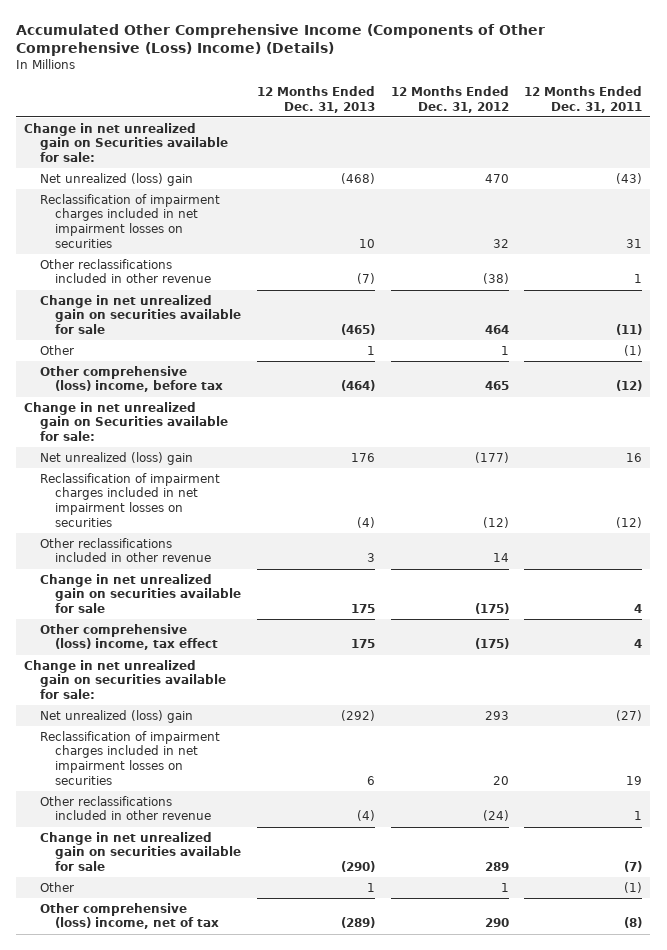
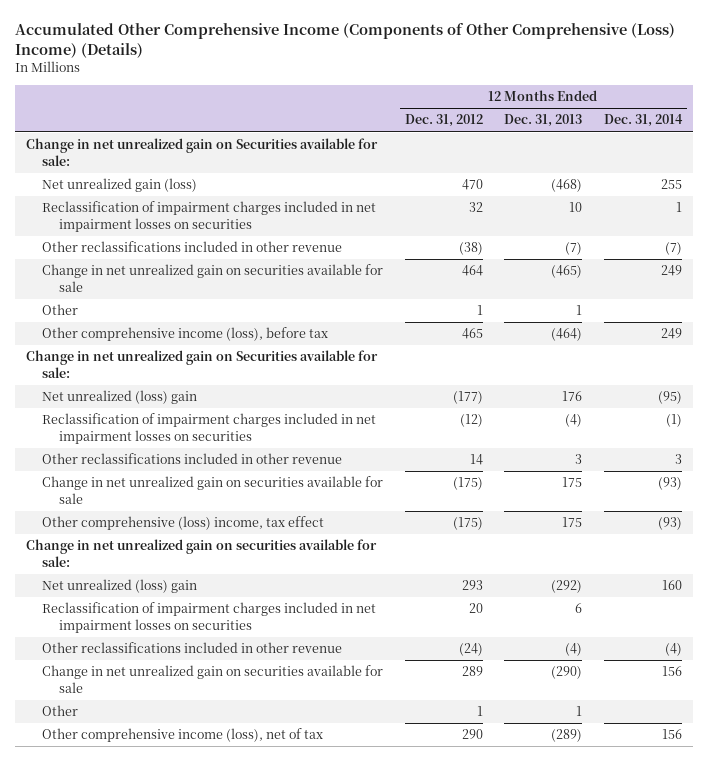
[524,85,643,113] 12 Months Ended Dec. 31, 2011 -> none
none -> [603,114,683,128] Dec. 31, 2014
[39,172,193,186] Net unrealized (loss) gain -> [42,178,198,193] Net unrealized gain (loss)
[39,365,223,393] Other comprehensive (loss) income, before tax -> [42,327,329,342] Other comprehensive income (loss), before tax
[39,902,219,930] Other comprehensive (loss) income, net of tax -> [42,728,324,743] Other comprehensive income (loss), net of tax

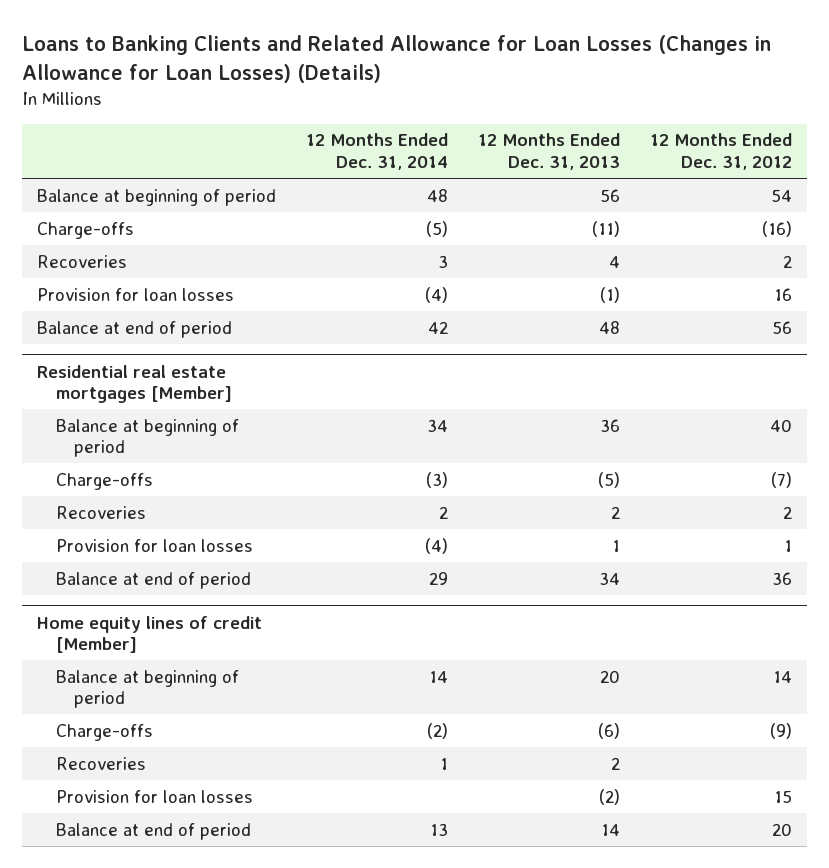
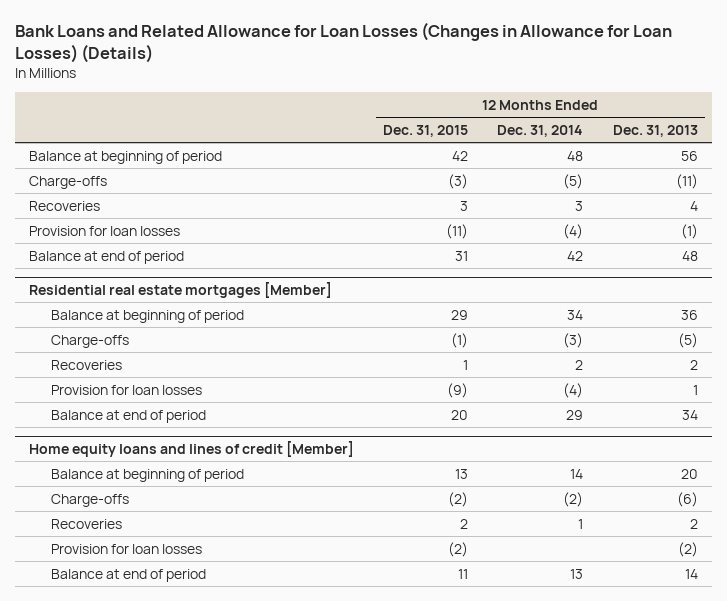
[21,34,771,83] Loans to Banking Clients and Related Allowance for Loan Losses (Changes in Allowance for Loan Losses) (Details) -> [14,21,672,63] Bank Loans and Related Allowance for Loan Losses (Changes in Allowance for Loan Losses) (Details)
[650,133,793,171] 12 Months Ended Dec. 31, 2012 -> none
none -> [383,124,469,137] Dec. 31, 2015
[36,615,262,654] Home equity lines of credit [Member] -> [29,440,355,457] Home equity loans and lines of credit [Member]

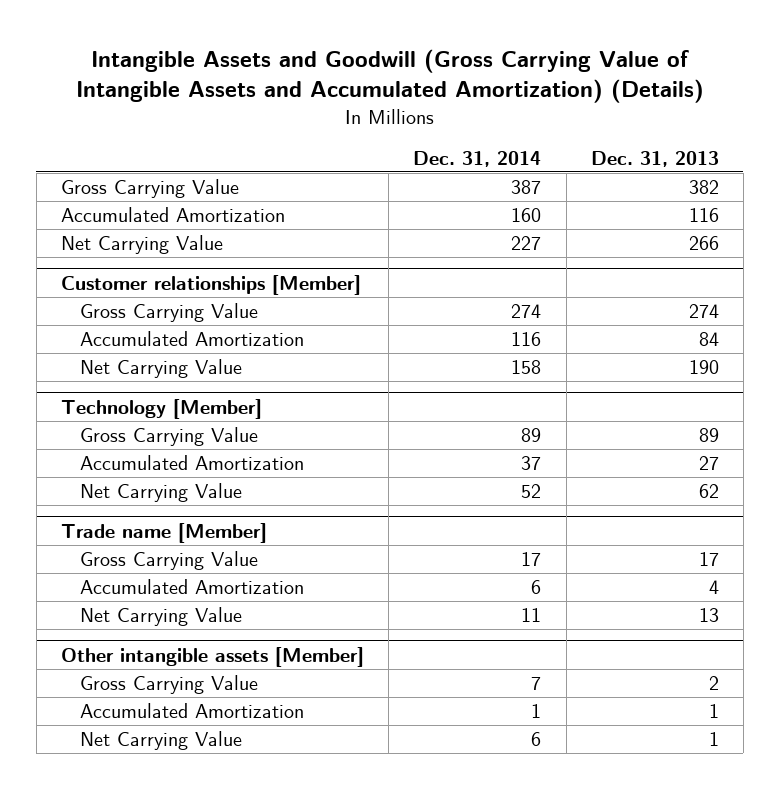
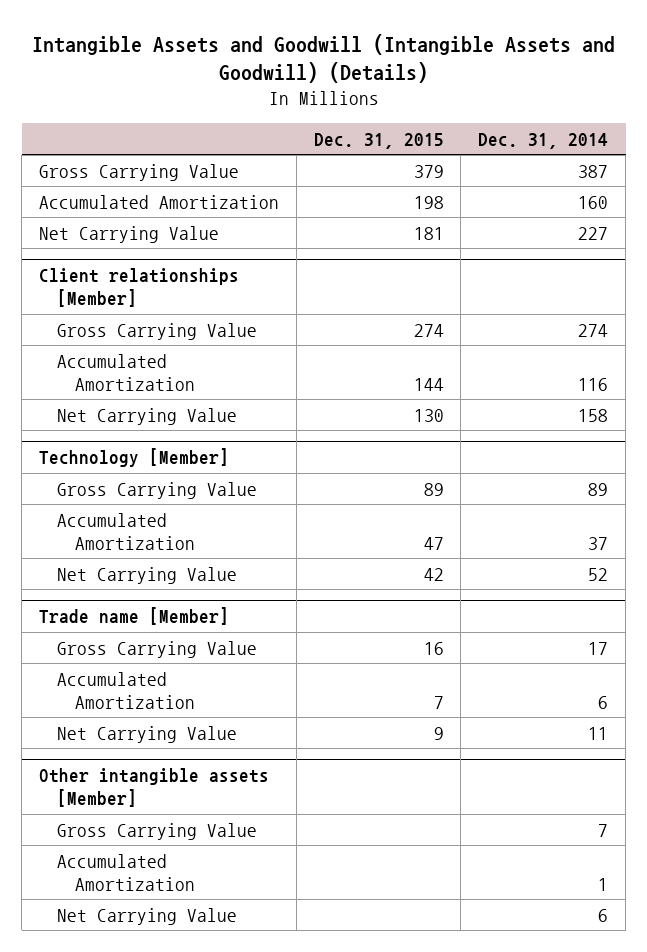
[75,48,704,104] Intangible Assets and Goodwill (Gross Carrying Value of Intangible Assets and Accumulated Amortization) (Details) -> [31,33,615,84] Intangible Assets and Goodwill (Intangible Assets and Goodwill) (Details)
[590,150,719,167] Dec. 31, 2013 -> none
none -> [313,132,444,149] Dec. 31, 2015
[61,274,362,295] Customer relationships [Member] -> [39,268,240,308] Client relationships [Member]

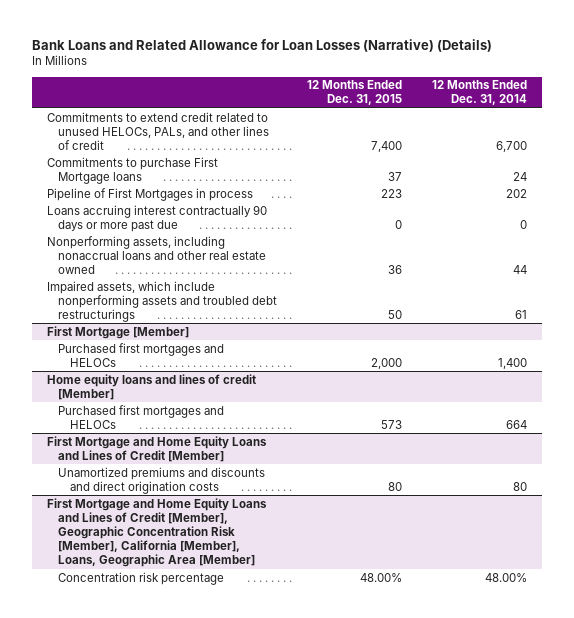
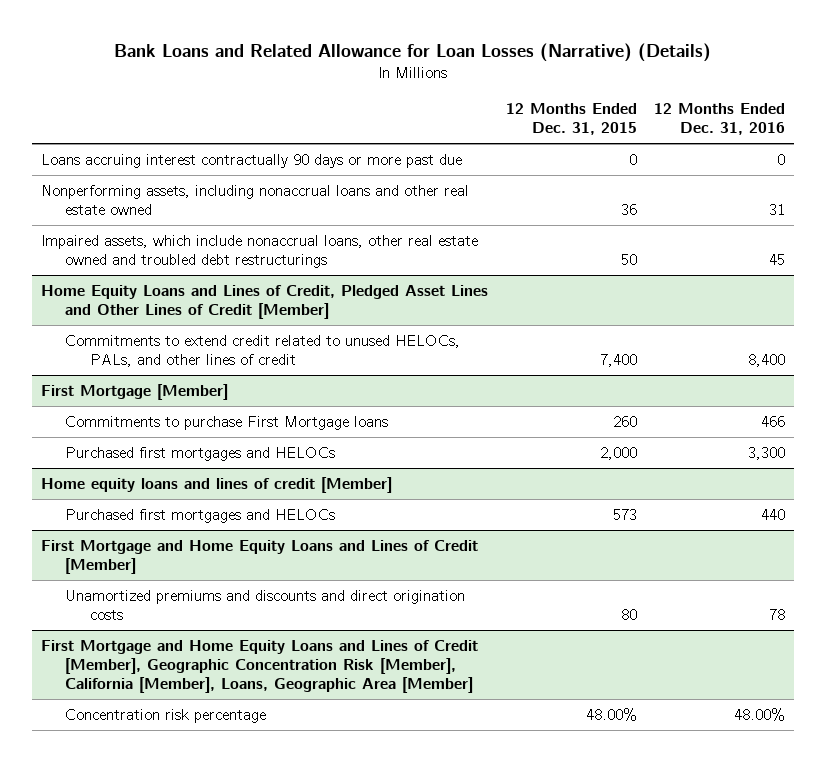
[431,80,527,106] 12 Months Ended Dec. 31, 2014 -> none
none -> [654,103,786,136] 12 Months Ended Dec. 31, 2016
[46,111,270,150] Commitments to extend credit related to unused HELOCs, PALs, and other lines of credit -> none
[46,156,218,184] Commitments to purchase First Mortgage loans -> none
[46,187,253,201] Pipeline of First Mortgages in process -> none
[46,280,278,322] Impaired assets, which include nonperforming assets and troubled debt restructurings -> [41,234,479,268] Impaired assets, which include nonaccrual loans, other real estate owned and troubled debt restructurings
none -> [41,284,489,319] Home Equity Loans and Lines of Credit, Pledged Asset Lines and Other Lines of Credit [Member]
none -> [65,334,461,367] Commitments to extend credit related to unused HELOCs, PALs, and other lines of credit
none -> [65,415,389,430] Commitments to purchase First Mortgage loans

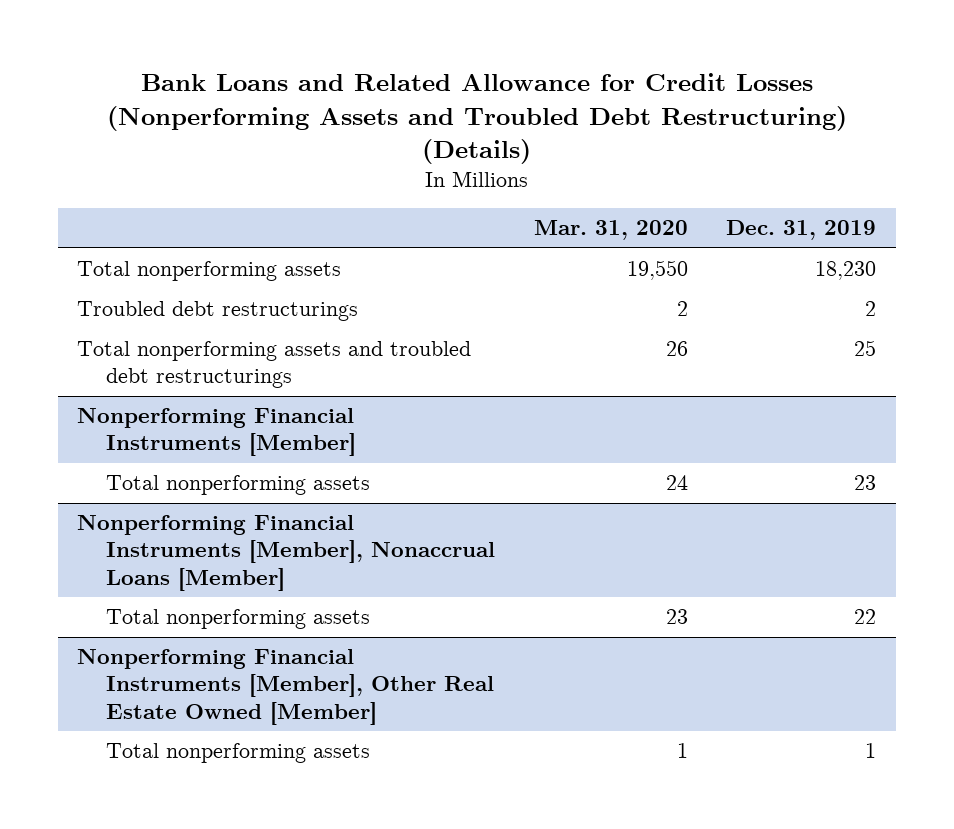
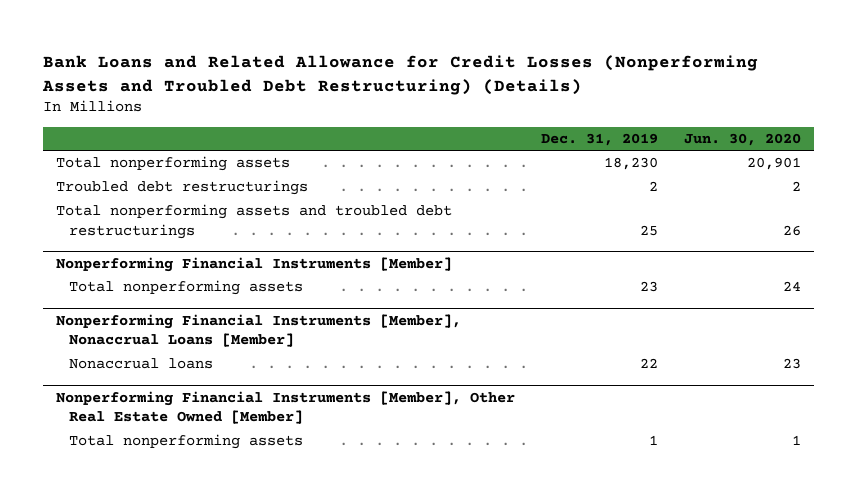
[533,220,688,241] Mar. 31, 2020 -> none
none -> [684,133,802,147] Jun. 30, 2020
[105,609,370,630] Total nonperforming assets -> [69,358,214,370] Nonaccrual loans

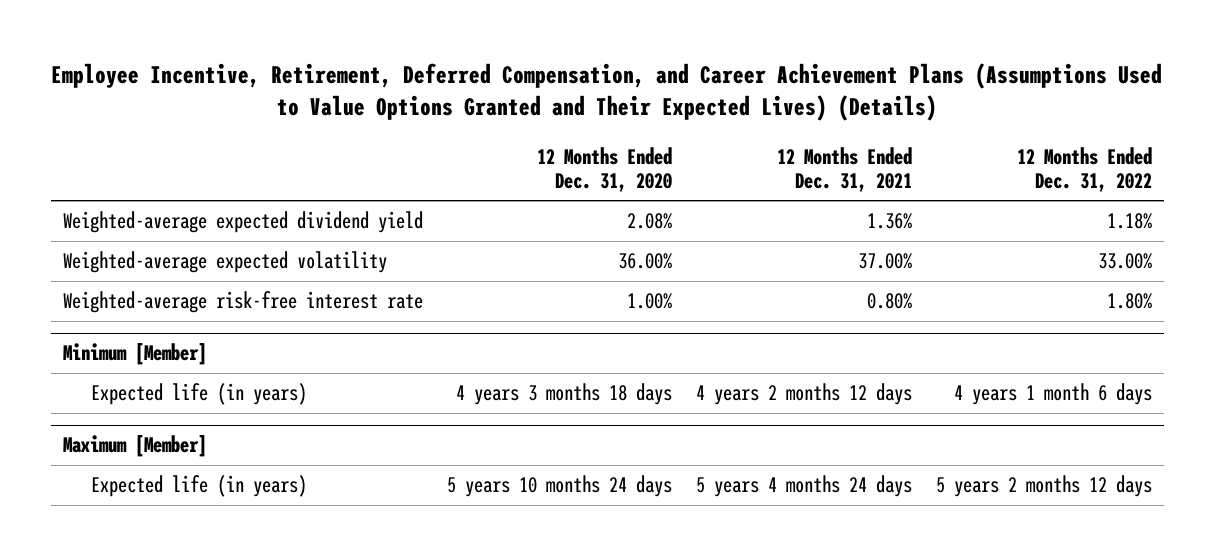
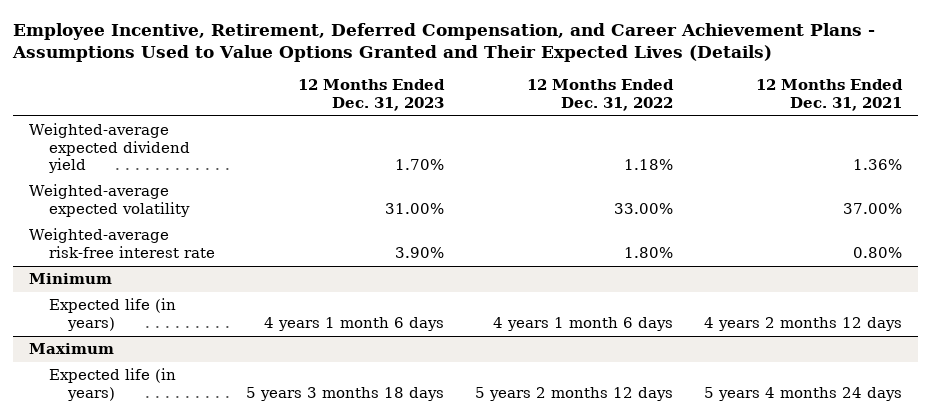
[51,62,1163,122] Employee Incentive, Retirement, Deferred Compensation, and Career Achievement Plans (Assumptions Used to Value Options Granted and Their Expected Lives) (Details) -> [12,22,876,62] Employee Incentive, Retirement, Deferred Compensation, and Career Achievement Plans - Assumptions Used to Value Options Granted and Their Expected Lives (Details)
[536,146,672,192] 12 Months Ended Dec. 31, 2020 -> none
none -> [297,79,445,111] 12 Months Ended Dec. 31, 2023
[62,343,207,366] Minimum [Member] -> [29,273,113,285] Minimum
[62,435,207,458] Maximum [Member] -> [29,343,115,355] Maximum

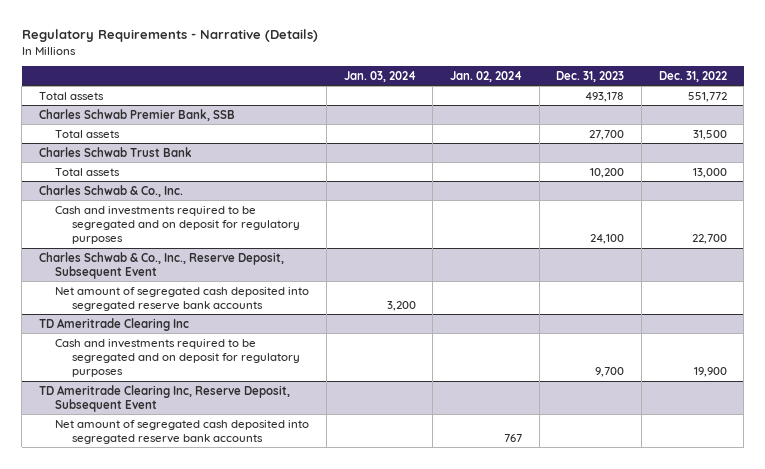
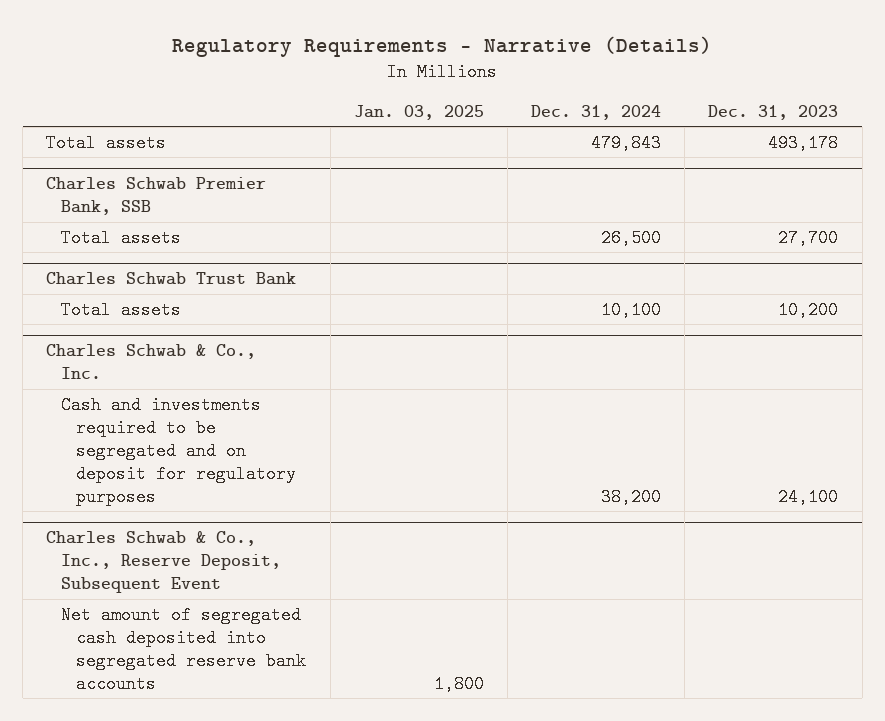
[343,70,416,82] Jan. 03, 2024 -> none
[450,70,523,82] Jan. 02, 2024 -> none
[658,70,727,82] Dec. 31, 2022 -> none
none -> [353,104,484,120] Jan. 03, 2025
none -> [531,104,662,120] Dec. 31, 2024
[38,317,189,331] TD Ameritrade Clearing Inc -> none
[55,338,301,378] Cash and investments required to be segregated and on deposit for regulatory purposes -> none
[38,384,290,412] TD Ameritrade Clearing Inc, Reserve Deposit, Subsequent Event -> none
[55,419,310,444] Net amount of segregated cash deposited into segregated reserve bank accounts -> none

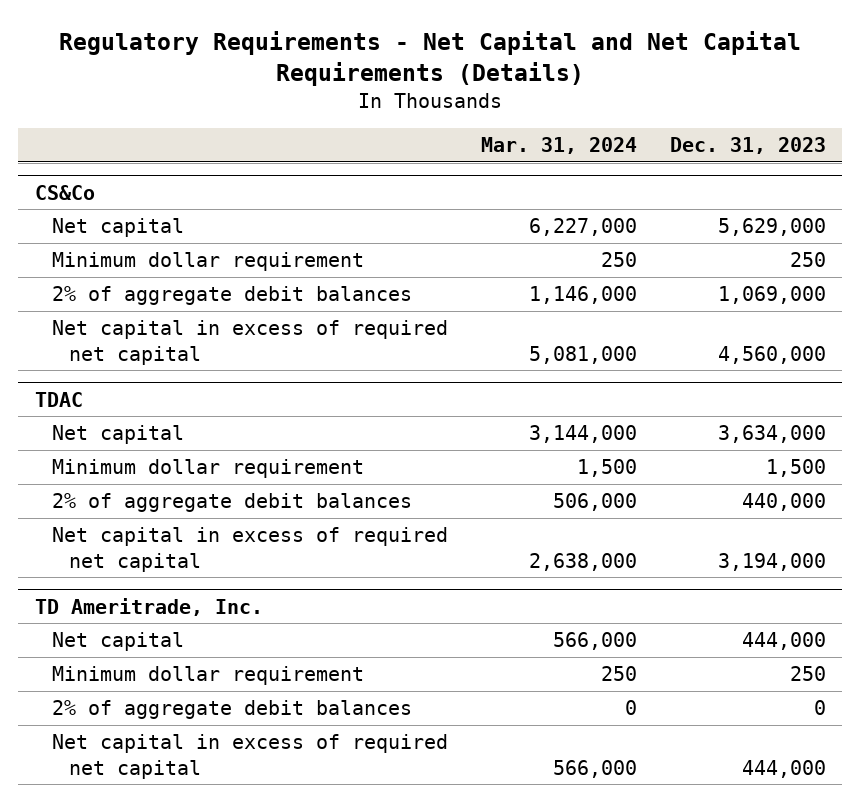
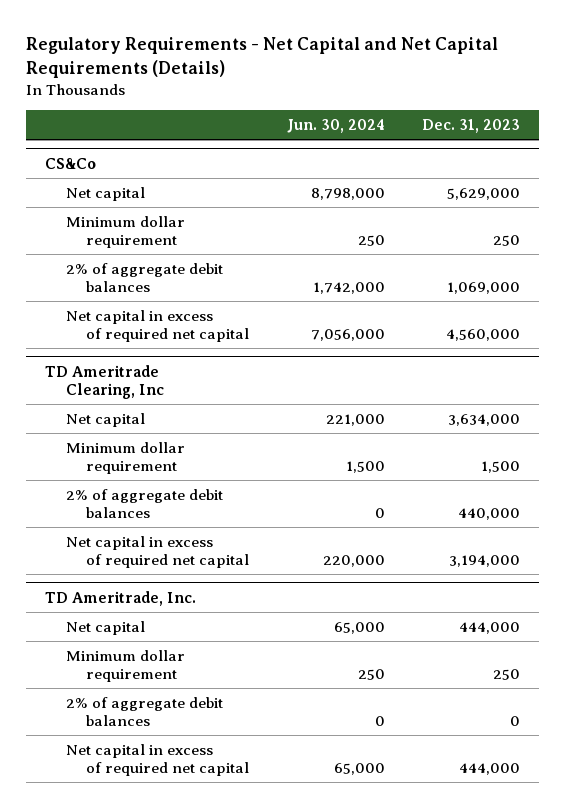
[480,137,637,155] Mar. 31, 2024 -> none
none -> [286,118,385,133] Jun. 30, 2024
[34,391,83,407] TDAC -> [45,364,164,399] TD Ameritrade Clearing, Inc

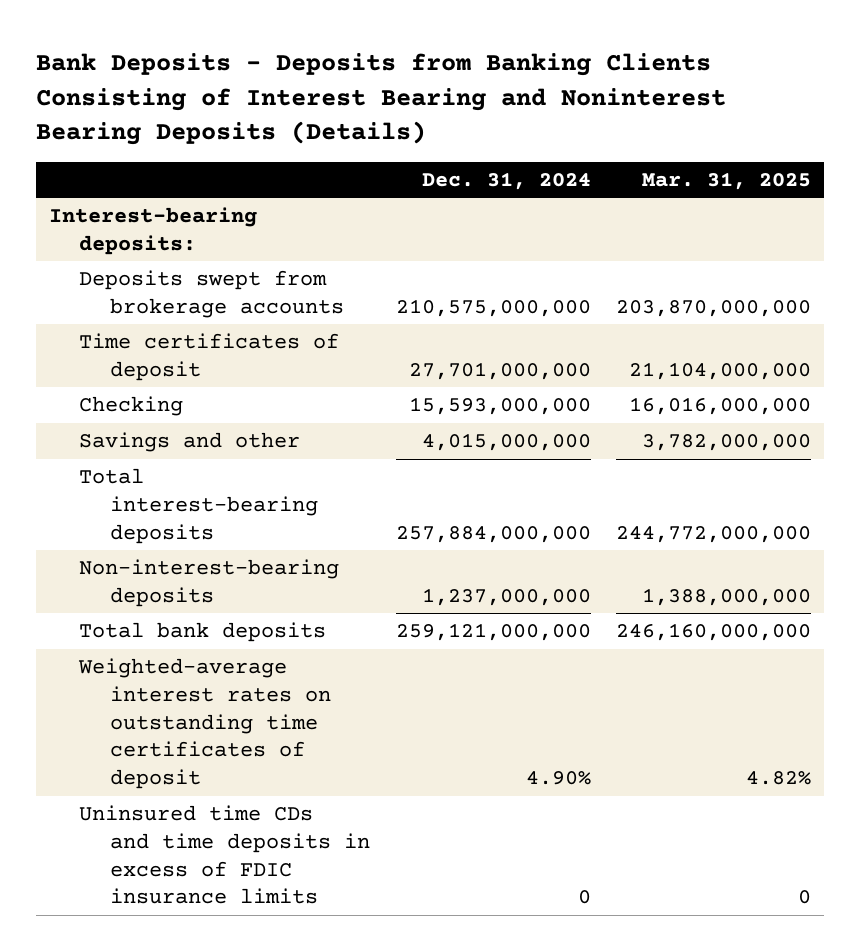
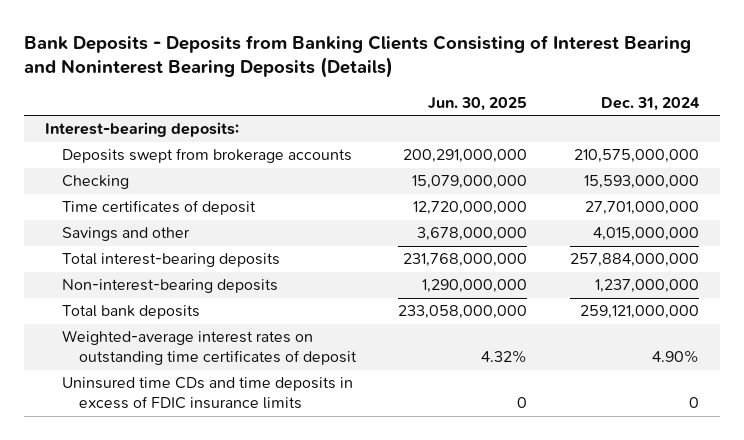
[642,171,812,190] Mar. 31, 2025 -> none
none -> [428,96,528,111] Jun. 30, 2025
[79,333,340,381] Time certificates of deposit -> [61,200,256,216] Time certificates of deposit

